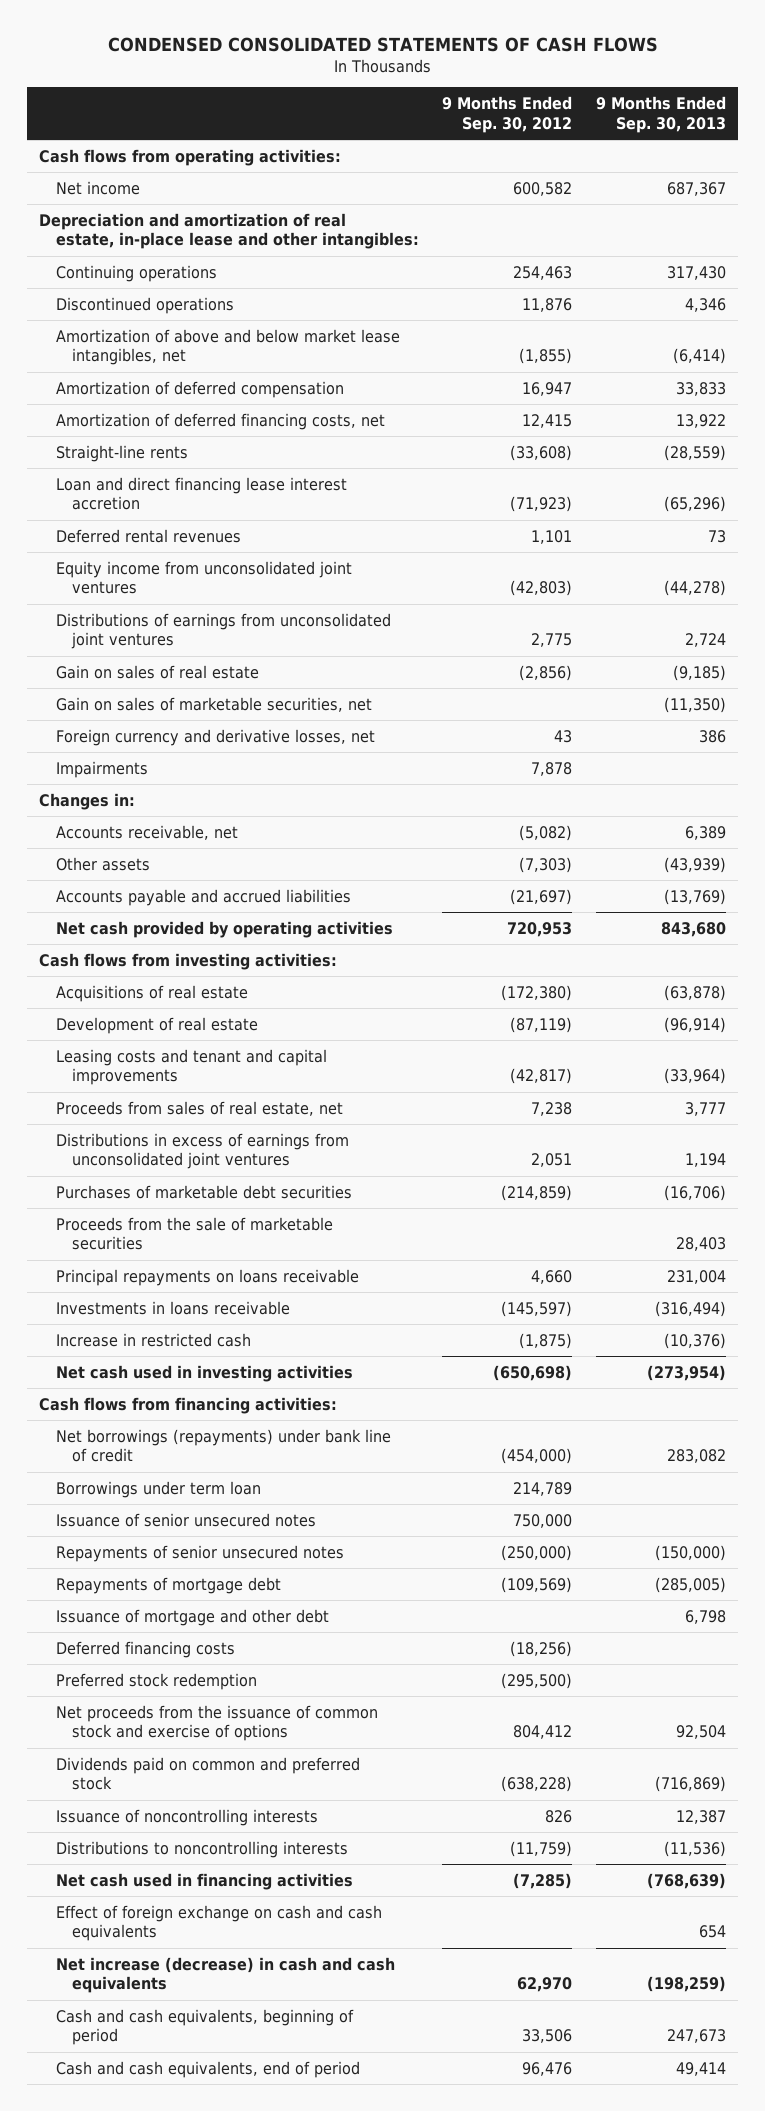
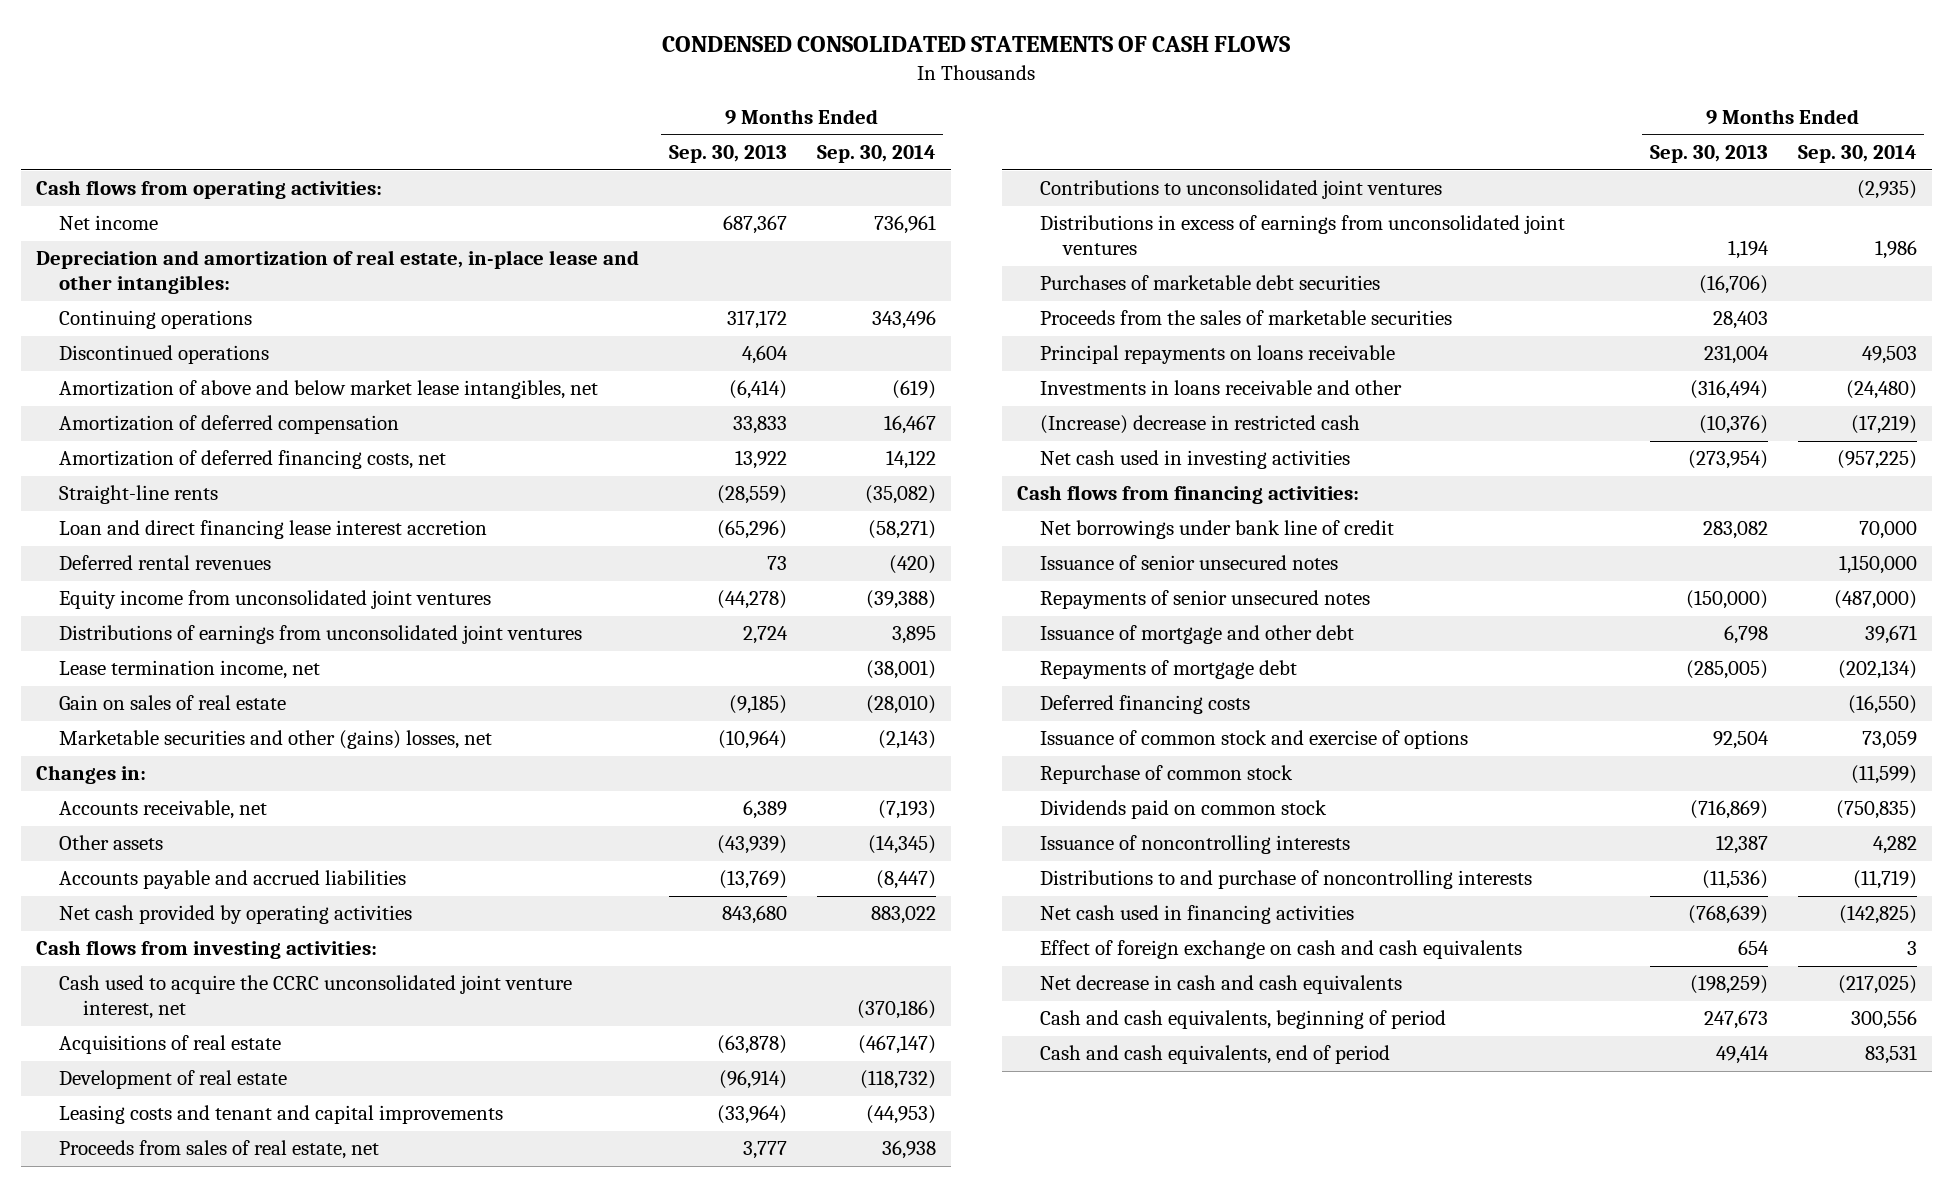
[442,96,573,133] 9 Months Ended Sep. 30, 2012 -> none
none -> [816,145,936,164] Sep. 30, 2014
[667,265,727,280] 317,430 -> [726,310,787,330] 317,172
[685,297,727,312] 4,346 -> [741,345,788,365] 4,604
none -> [59,660,321,680] Lease termination income, net
[55,728,375,746] Foreign currency and derivative losses, net -> none
[55,760,148,778] Impairments -> none
[55,696,372,712] Gain on sales of marketable securities, net -> [59,730,493,750] Marketable securities and other (gains) losses, net
[664,696,727,713] (11,350) -> [717,730,787,750] (10,964)
none -> [59,975,573,1020] Cash used to acquire the CCRC unconsolidated joint venture interest, net
none -> [1040,180,1443,200] Contributions to unconsolidated joint ventures
[55,1216,333,1251] Proceeds from the sale of marketable securities -> [1040,310,1453,326] Proceeds from the sales of marketable securities
[55,1300,290,1315] Investments in loans receivable -> [1040,380,1403,396] Investments in loans receivable and other
[55,1332,251,1347] Increase in restricted cash -> [1040,415,1361,435] (Increase) decrease in restricted cash
[55,1480,261,1498] Borrowings under term loan -> none
[55,1428,391,1463] Net borrowings (repayments) under bank line of credit -> [1040,520,1395,540] Net borrowings under bank line of credit
[55,1576,281,1594] Repayments of mortgage debt -> [1040,660,1298,680] Repayments of mortgage debt
[55,1672,257,1690] Preferred stock redemption -> none
[55,1704,378,1742] Net proceeds from the issuance of common stock and exercise of options -> [1040,730,1469,750] Issuance of common stock and exercise of options
none -> [1040,765,1294,785] Repurchase of common stock
[55,1756,360,1791] Dividends paid on common and preferred stock -> [1040,800,1328,820] Dividends paid on common stock
[55,1840,348,1858] Distributions to noncontrolling interests -> [1040,870,1533,890] Distributions to and purchase of noncontrolling interests
[55,1956,395,1994] Net increase (decrease) in cash and cash equivalents -> [1040,975,1403,995] Net decrease in cash and cash equivalents

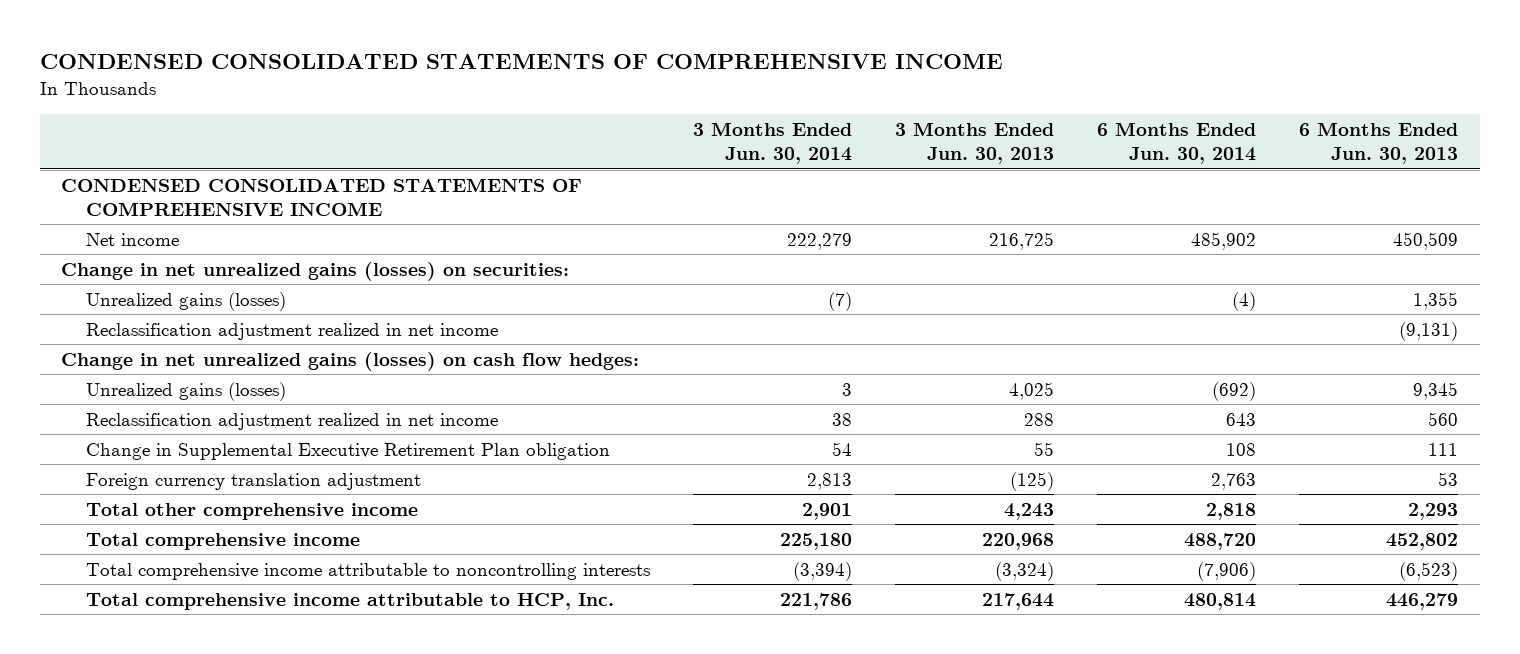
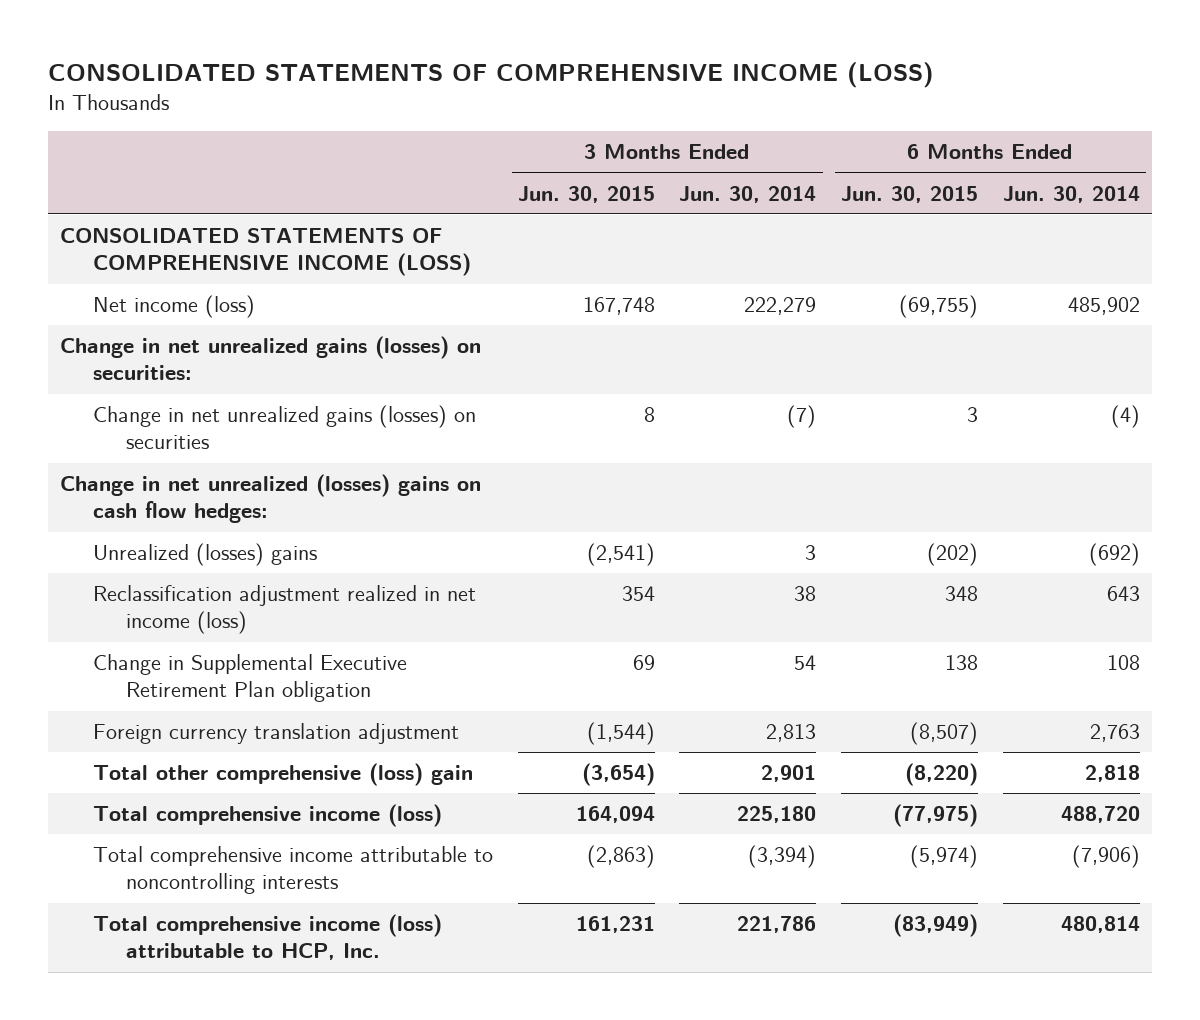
[39,54,1003,70] CONDENSED CONSOLIDATED STATEMENTS OF COMPREHENSIVE INCOME -> [47,61,934,88] CONSOLIDATED STATEMENTS OF COMPREHENSIVE INCOME (LOSS)
[895,122,1055,165] 3 Months Ended Jun. 30, 2013 -> none
[1299,122,1459,165] 6 Months Ended Jun. 30, 2013 -> none
none -> [517,185,655,203] Jun. 30, 2015
none -> [841,185,979,203] Jun. 30, 2015
[61,177,583,216] CONDENSED CONSOLIDATED STATEMENTS OF COMPREHENSIVE INCOME -> [60,228,471,277] CONSOLIDATED STATEMENTS OF COMPREHENSIVE INCOME (LOSS)
[85,232,179,246] Net income -> [92,295,255,319] Net income (loss)
[85,291,286,311] Unrealized gains (losses) -> none
[85,322,498,340] Reclassification adjustment realized in net income -> none
none -> [92,405,476,450] Change in net unrealized gains (losses) on securities
[61,351,640,371] Change in net unrealized gains (losses) on cash flow hedges: -> [60,474,482,524] Change in net unrealized (losses) gains on cash flow hedges:
[85,381,286,401] Unrealized gains (losses) -> [92,543,317,567] Unrealized (losses) gains
[85,412,498,430] Reclassification adjustment realized in net income -> [92,585,476,635] Reclassification adjustment realized in net income (loss)
[85,502,418,520] Total other comprehensive income -> [92,763,473,787] Total other comprehensive (loss) gain
[85,532,360,550] Total comprehensive income -> [92,804,442,828] Total comprehensive income (loss)
[85,592,614,610] Total comprehensive income attributable to HCP, Inc. -> [92,914,442,961] Total comprehensive income (loss) attributable to HCP, Inc.

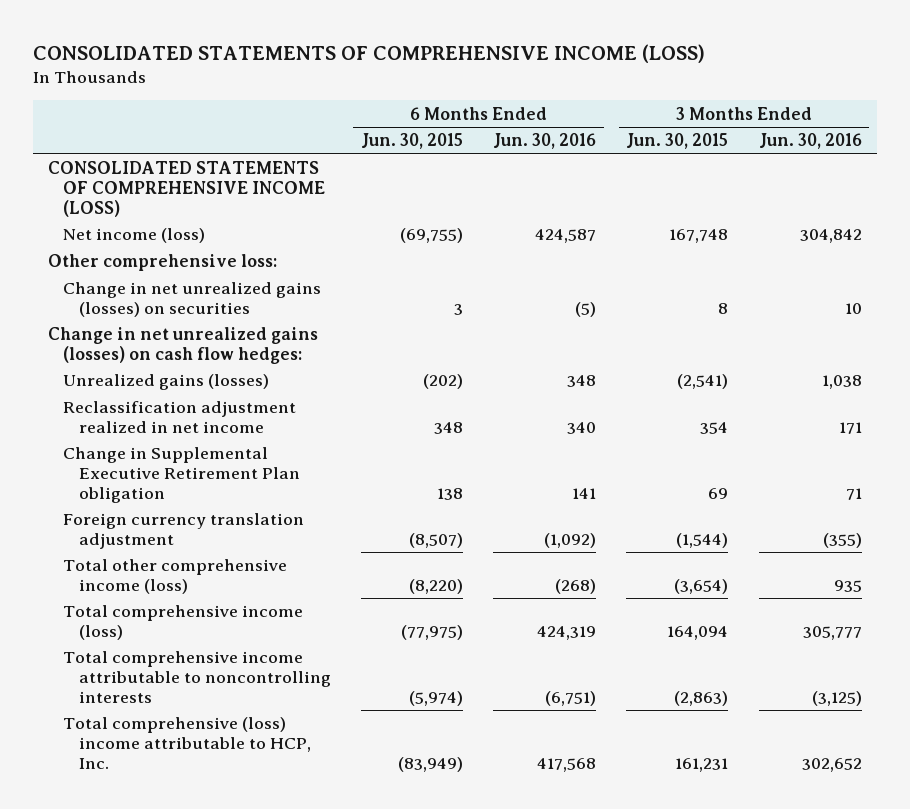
[679,185,817,203] Jun. 30, 2014 -> none
[1002,185,1140,203] Jun. 30, 2014 -> none
none -> [493,133,597,150] Jun. 30, 2016
none -> [758,133,862,150] Jun. 30, 2016
[60,336,482,381] Change in net unrealized gains (losses) on securities: -> none
none -> [48,254,278,272] Other comprehensive loss:
[60,474,482,524] Change in net unrealized (losses) gains on cash flow hedges: -> [48,327,319,365] Change in net unrealized gains (losses) on cash flow hedges:
[92,543,317,567] Unrealized (losses) gains -> [63,374,270,391] Unrealized gains (losses)
[92,585,476,635] Reclassification adjustment realized in net income (loss) -> [63,401,297,434] Reclassification adjustment realized in net income
[92,763,473,787] Total other comprehensive (loss) gain -> [63,559,288,595] Total other comprehensive income (loss)
[92,914,442,961] Total comprehensive income (loss) attributable to HCP, Inc. -> [63,717,311,770] Total comprehensive (loss) income attributable to HCP, Inc.

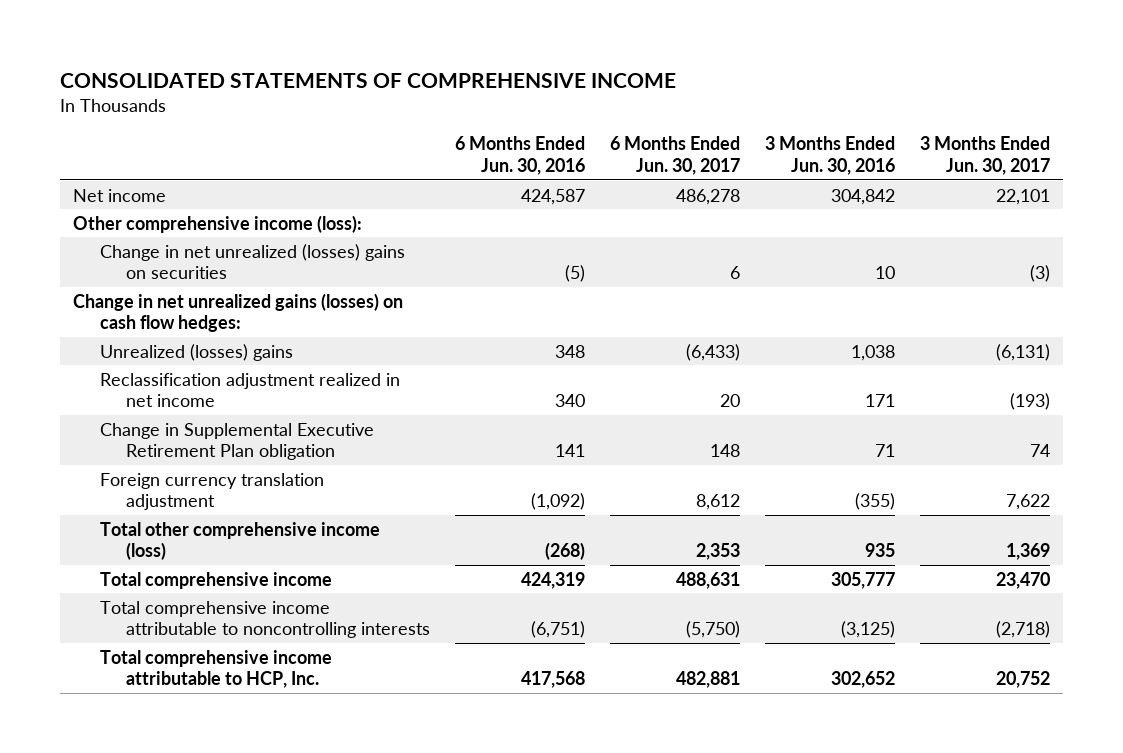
[33,43,706,63] CONSOLIDATED STATEMENTS OF COMPREHENSIVE INCOME (LOSS) -> [60,72,677,88] CONSOLIDATED STATEMENTS OF COMPREHENSIVE INCOME
[360,133,463,150] Jun. 30, 2015 -> none
[626,133,729,150] Jun. 30, 2015 -> none
none -> [610,136,741,175] 6 Months Ended Jun. 30, 2017
none -> [920,136,1051,175] 3 Months Ended Jun. 30, 2017
[48,161,326,218] CONSOLIDATED STATEMENTS OF COMPREHENSIVE INCOME (LOSS) -> none
[63,228,206,244] Net income (loss) -> [72,188,166,202] Net income
[48,254,278,272] Other comprehensive loss: -> [72,214,362,233] Other comprehensive income (loss):
[63,282,322,318] Change in net unrealized gains (losses) on securities -> [99,243,405,280] Change in net unrealized (losses) gains on securities
[63,374,270,391] Unrealized gains (losses) -> [99,343,293,361] Unrealized (losses) gains
[63,605,304,641] Total comprehensive income (loss) -> [99,571,332,589] Total comprehensive income
[63,717,311,770] Total comprehensive (loss) income attributable to HCP, Inc. -> [99,649,332,689] Total comprehensive income attributable to HCP, Inc.

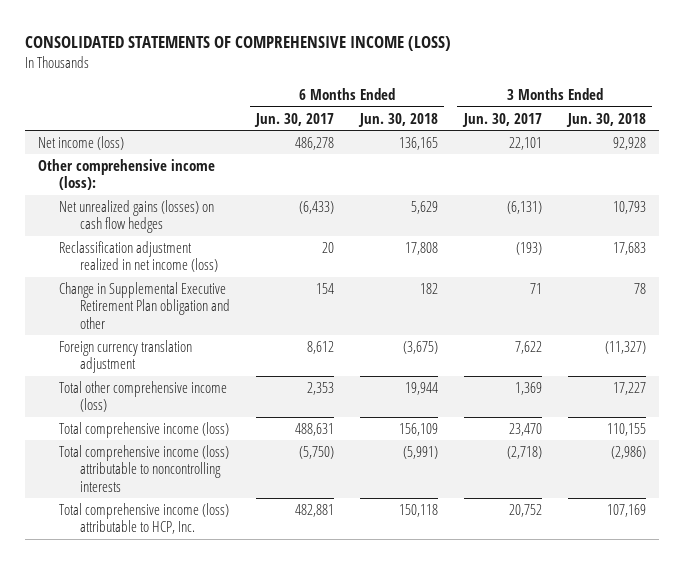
[60,72,677,88] CONSOLIDATED STATEMENTS OF COMPREHENSIVE INCOME -> [24,36,451,52] CONSOLIDATED STATEMENTS OF COMPREHENSIVE INCOME (LOSS)
[455,136,586,175] 6 Months Ended Jun. 30, 2016 -> none
[765,136,896,175] 3 Months Ended Jun. 30, 2016 -> none
none -> [357,112,438,127] Jun. 30, 2018
none -> [565,112,646,127] Jun. 30, 2018
[72,188,166,202] Net income -> [37,136,124,151] Net income (loss)
[99,243,405,280] Change in net unrealized (losses) gains on securities -> none
[72,292,403,333] Change in net unrealized gains (losses) on cash flow hedges: -> none
[99,343,293,361] Unrealized (losses) gains -> [59,200,215,234] Net unrealized gains (losses) on cash flow hedges
[99,372,400,408] Reclassification adjustment realized in net income -> [59,241,219,273] Reclassification adjustment realized in net income (loss)
[99,422,374,461] Change in Supplemental Executive Retirement Plan obligation -> [59,282,231,329] Change in Supplemental Executive Retirement Plan obligation and other
[710,444,741,458] 148 -> [316,283,335,295] 154
[1030,444,1051,458] 74 -> [529,283,542,295] 71
[99,571,332,589] Total comprehensive income -> [59,422,230,439] Total comprehensive income (loss)
[99,600,431,639] Total comprehensive income attributable to noncontrolling interests -> [59,445,230,492] Total comprehensive income (loss) attributable to noncontrolling interests
[99,649,332,689] Total comprehensive income attributable to HCP, Inc. -> [59,503,230,535] Total comprehensive income (loss) attributable to HCP, Inc.

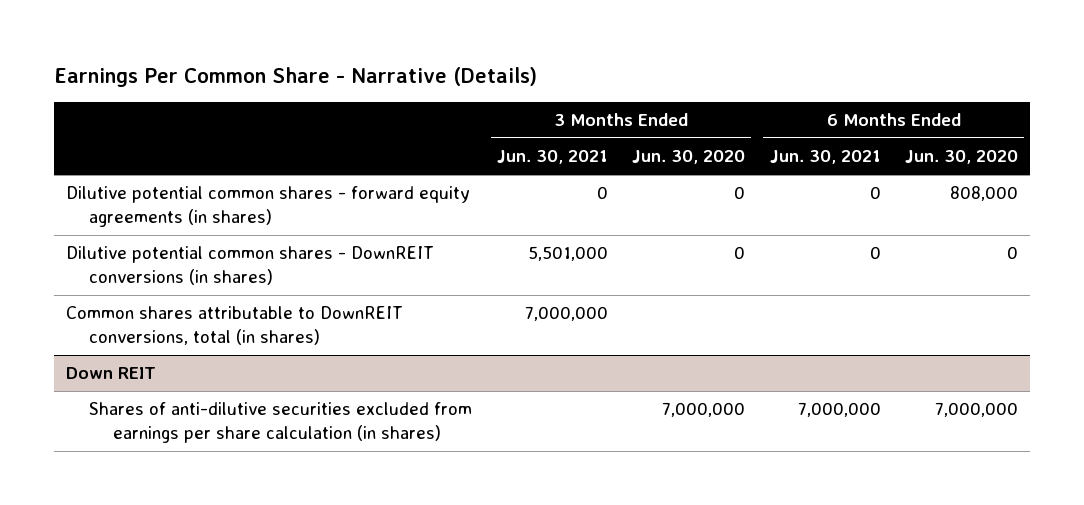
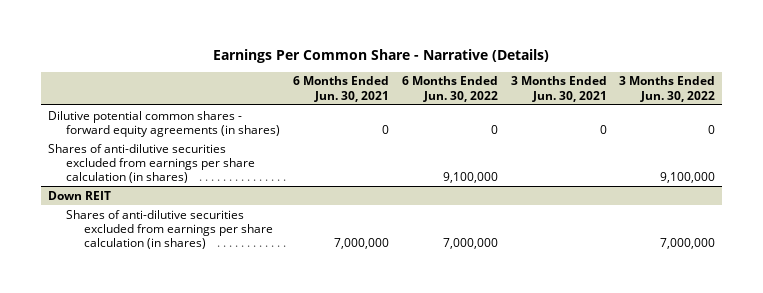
[632,150,746,165] Jun. 30, 2020 -> none
[904,150,1018,165] Jun. 30, 2020 -> none
none -> [401,76,498,102] 6 Months Ended Jun. 30, 2022
none -> [619,76,716,102] 3 Months Ended Jun. 30, 2022
[65,246,434,286] Dilutive potential common shares - DownREIT conversions (in shares) -> none
[65,306,403,346] Common shares attributable to DownREIT conversions, total (in shares) -> none
none -> [47,143,255,184] Shares of anti-dilutive securities excluded from earnings per share calculation (in shares)

